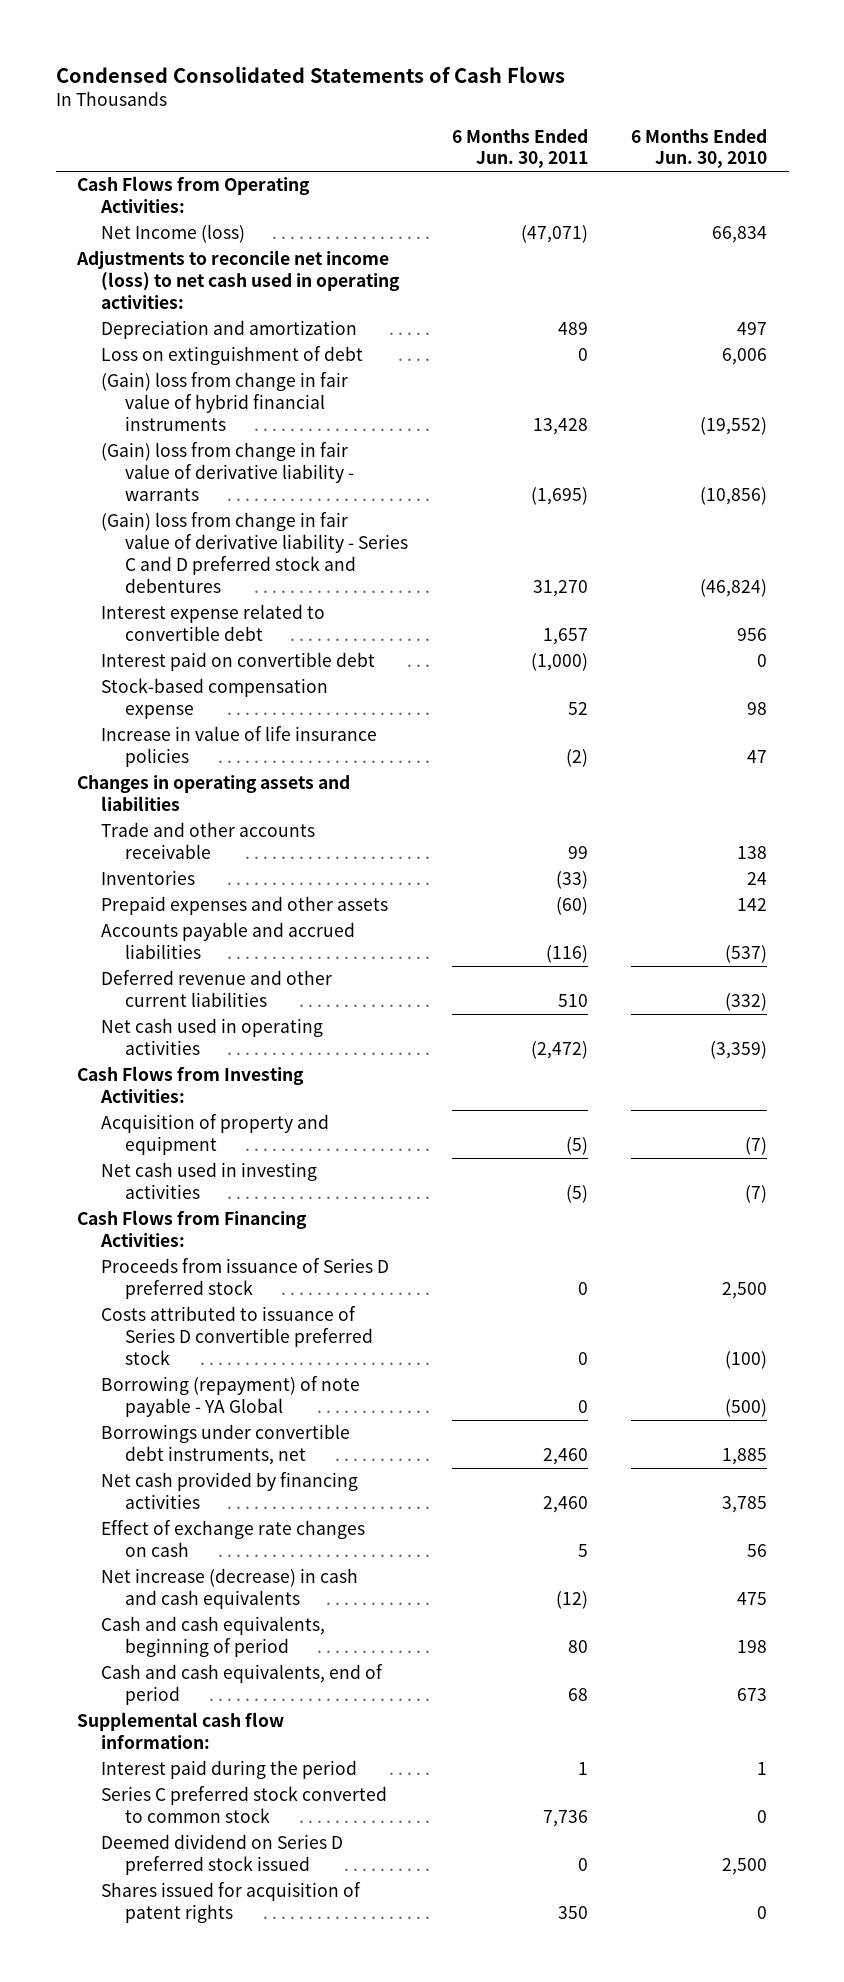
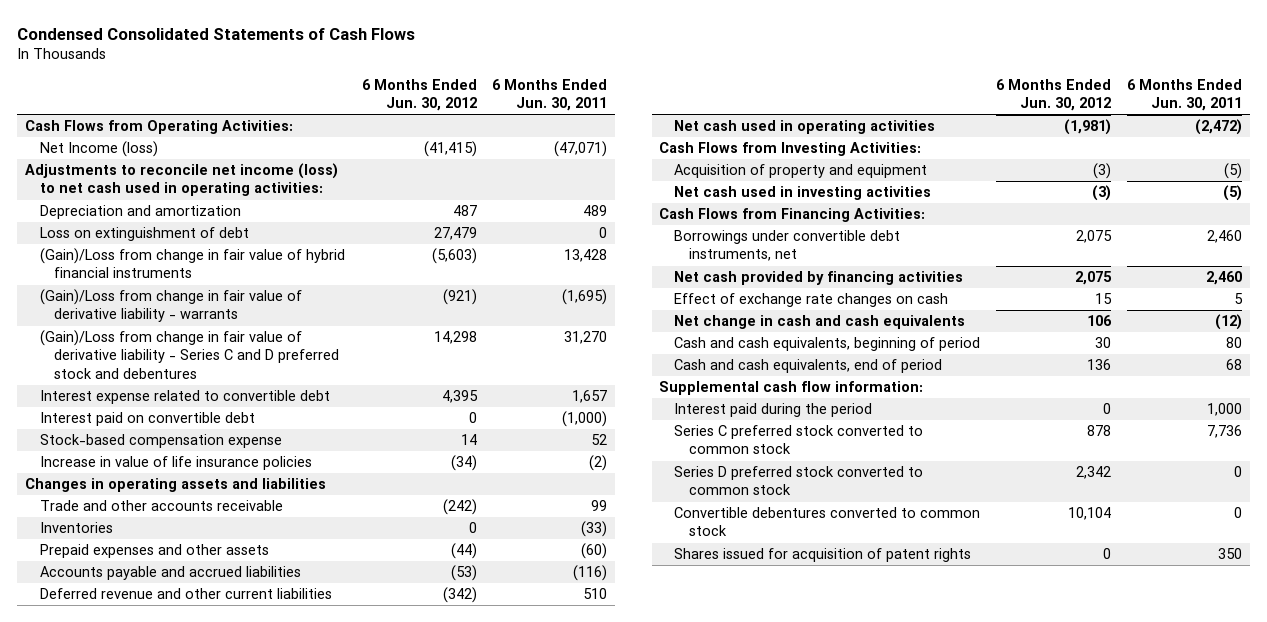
[631,128,768,169] 6 Months Ended Jun. 30, 2010 -> none
none -> [361,79,477,112] 6 Months Ended Jun. 30, 2012
[101,372,349,432] (Gain) loss from change in fair value of hybrid financial instruments -> [39,248,345,279] (Gain)/Loss from change in fair value of hybrid financial instruments
[101,442,355,502] (Gain) loss from change in fair value of derivative liability - warrants -> [39,289,302,323] (Gain)/Loss from change in fair value of derivative liability - warrants
[101,512,409,593] (Gain) loss from change in fair value of derivative liability - Series C and D preferred stock and debentures -> [39,330,340,379] (Gain)/Loss from change in fair value of derivative liability - Series C and D preferred stock and debentures
[101,1258,390,1300] Proceeds from issuance of Series D preferred stock -> none
[101,1306,374,1366] Costs attributed to issuance of Series D convertible preferred stock -> none
[101,1376,361,1418] Borrowing (repayment) of note payable - YA Global -> none
[101,1568,359,1610] Net increase (decrease) in cash and cash equivalents -> [673,315,965,330] Net change in cash and cash equivalents
[577,1762,588,1776] 1 -> [1206,403,1242,417] 1,000
[101,1834,344,1876] Deemed dividend on Series D preferred stock issued -> none
none -> [673,466,923,496] Series D preferred stock converted to common stock
none -> [673,507,980,537] Convertible debentures converted to common stock

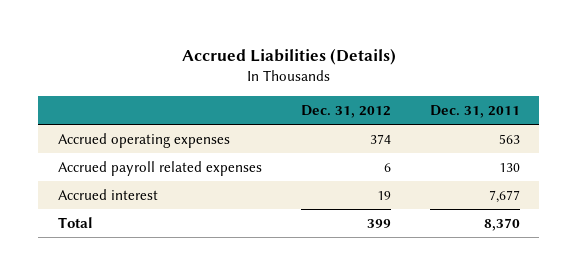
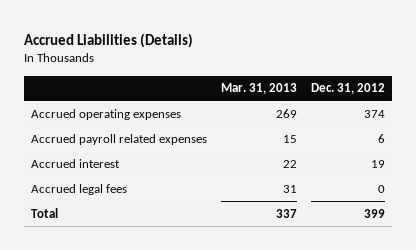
[429,105,520,119] Dec. 31, 2011 -> none
none -> [220,83,297,95] Mar. 31, 2013
none -> [31,183,128,195] Accrued legal fees

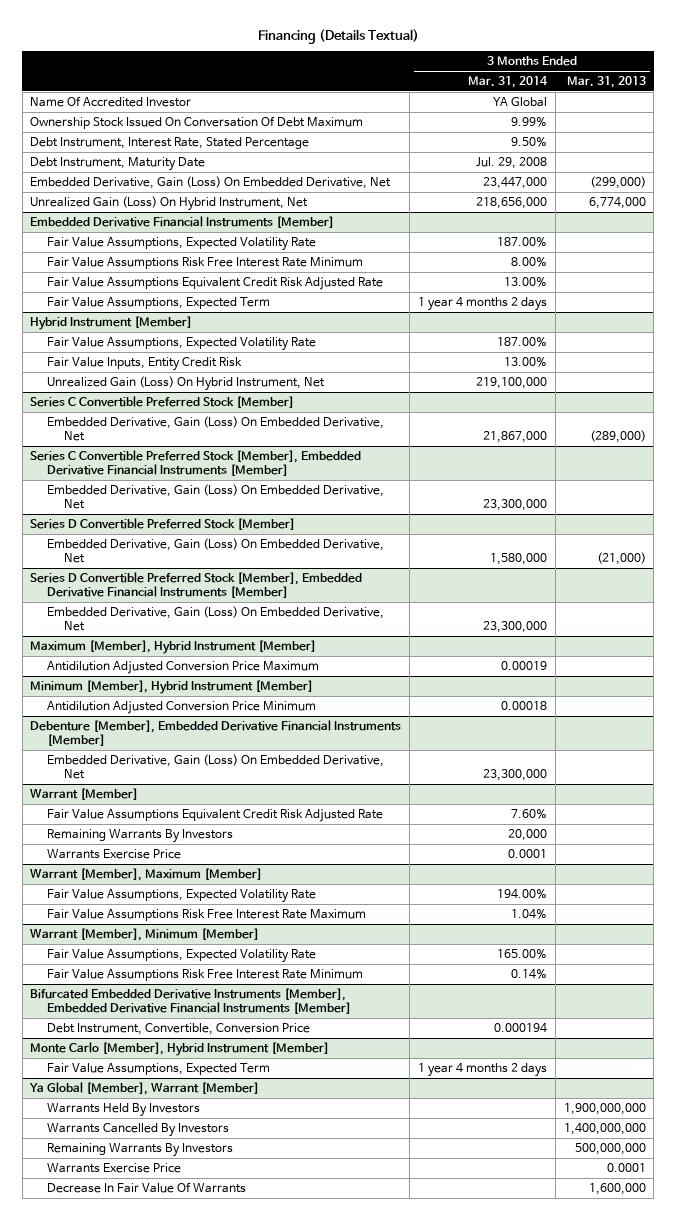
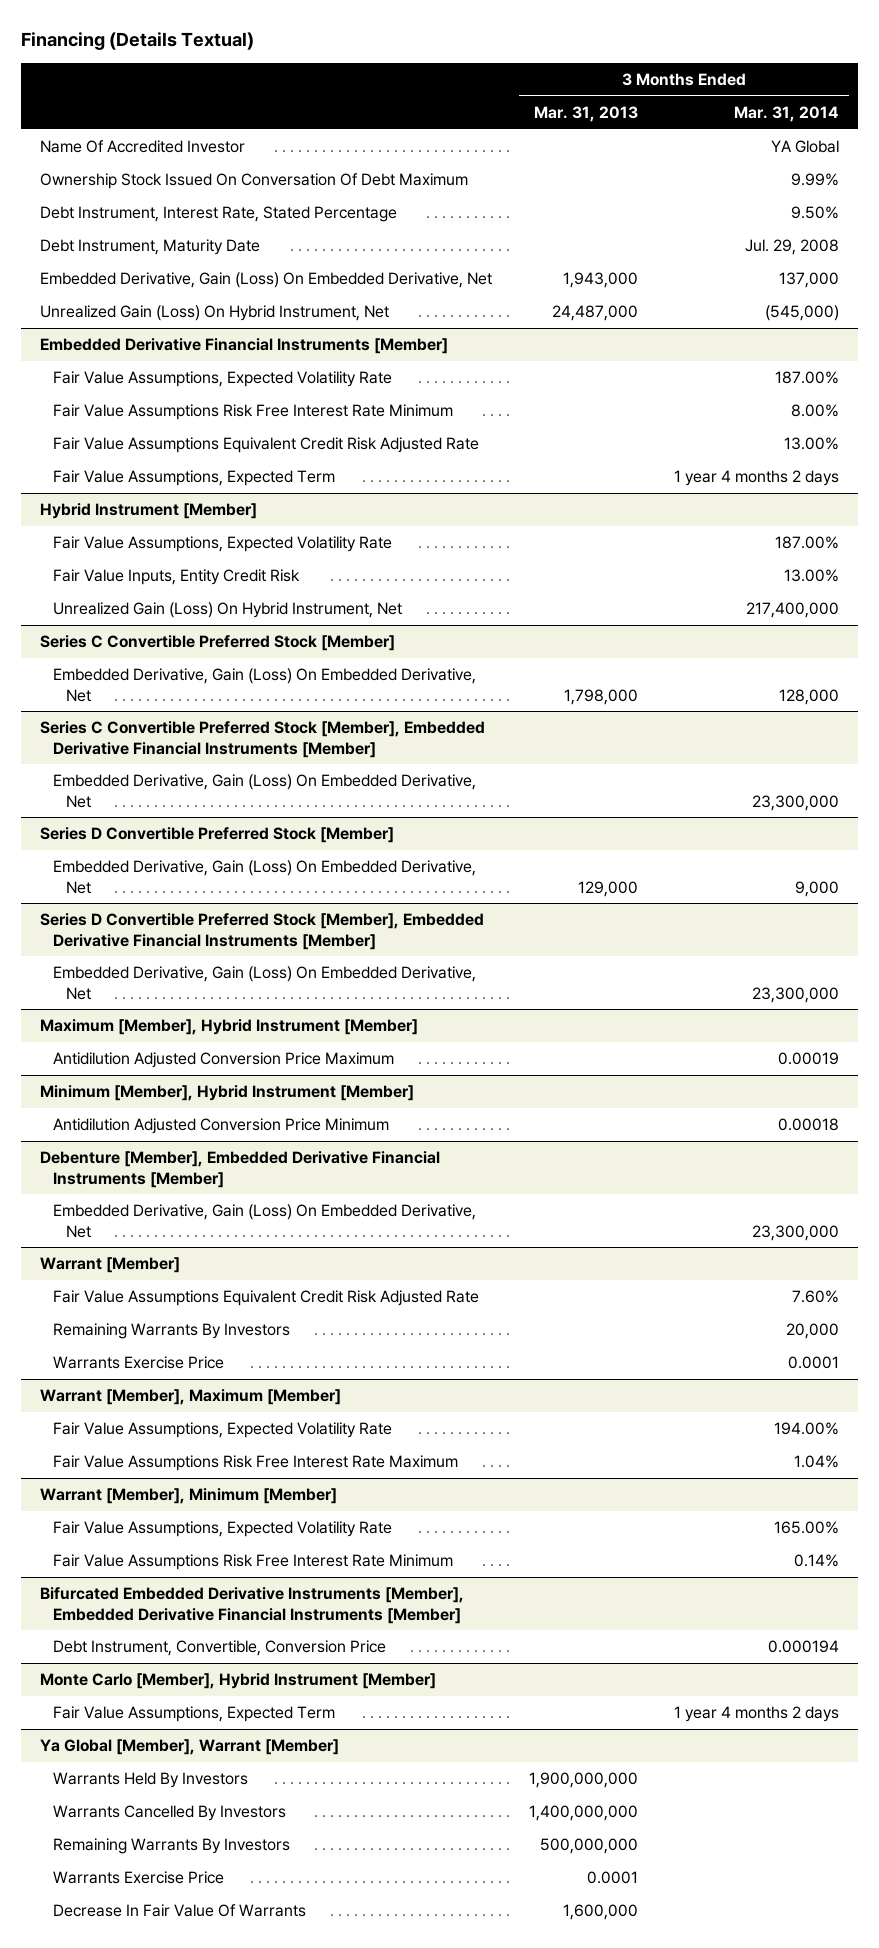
[482,176,547,189] 23,447,000 -> [779,272,840,289] 137,000
[589,175,646,189] (299,000) -> [562,272,638,289] 1,943,000
[475,196,547,209] 218,656,000 -> [765,305,840,322] (545,000)
[588,196,646,209] 6,774,000 -> [551,305,638,322] 24,487,000
[475,376,547,389] 219,100,000 -> [746,602,840,619] 217,400,000
[482,431,547,444] 21,867,000 -> [779,688,840,705] 128,000
[589,430,646,444] (289,000) -> [563,688,638,705] 1,798,000
[489,553,547,566] 1,580,000 -> [795,880,840,897] 9,000
[596,552,646,566] (21,000) -> [577,880,638,897] 129,000

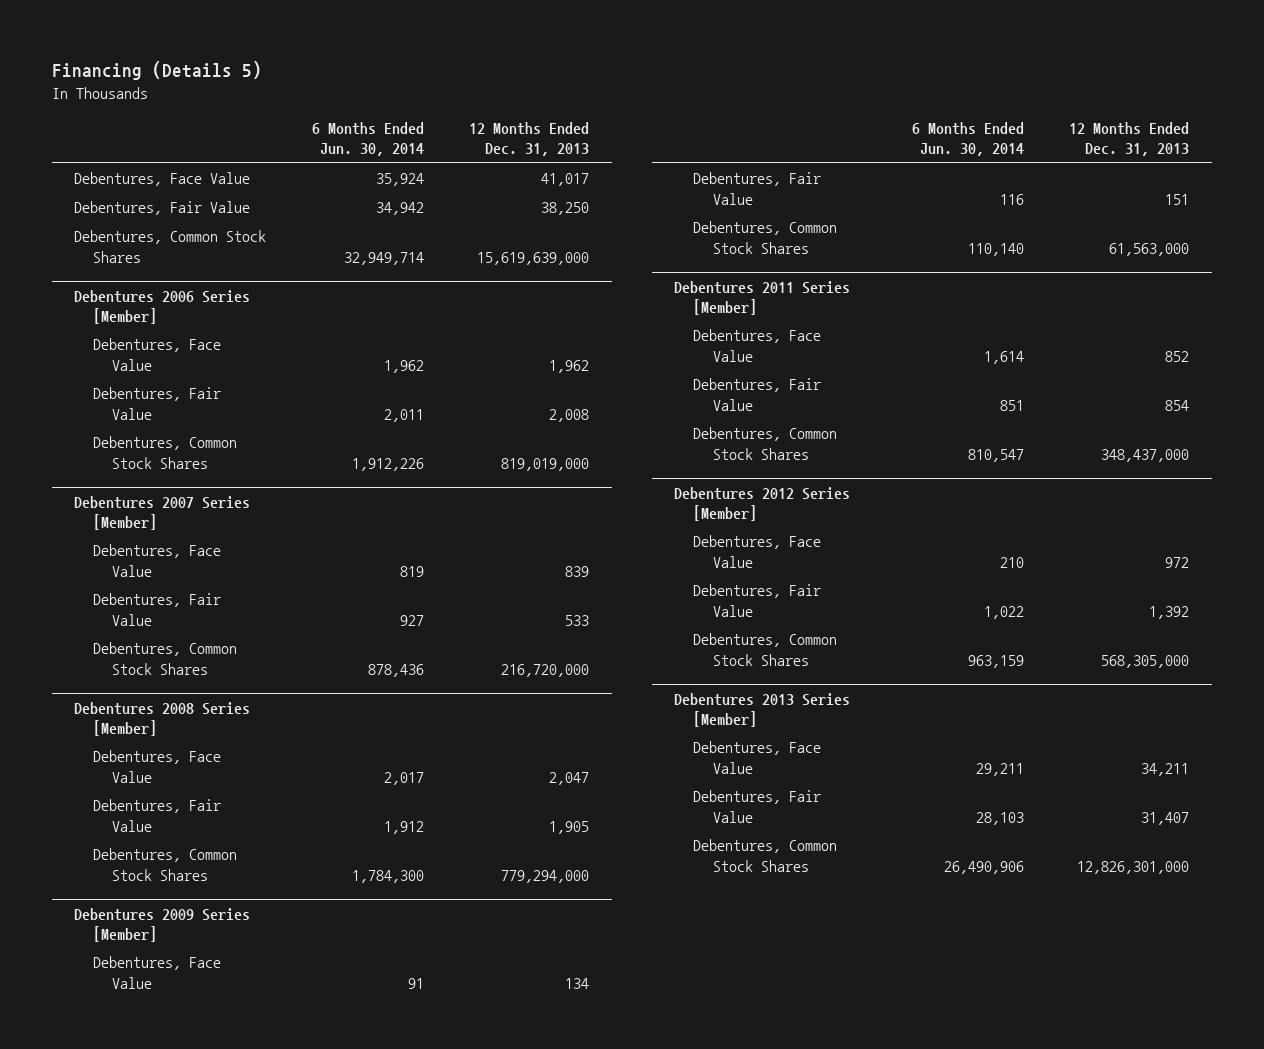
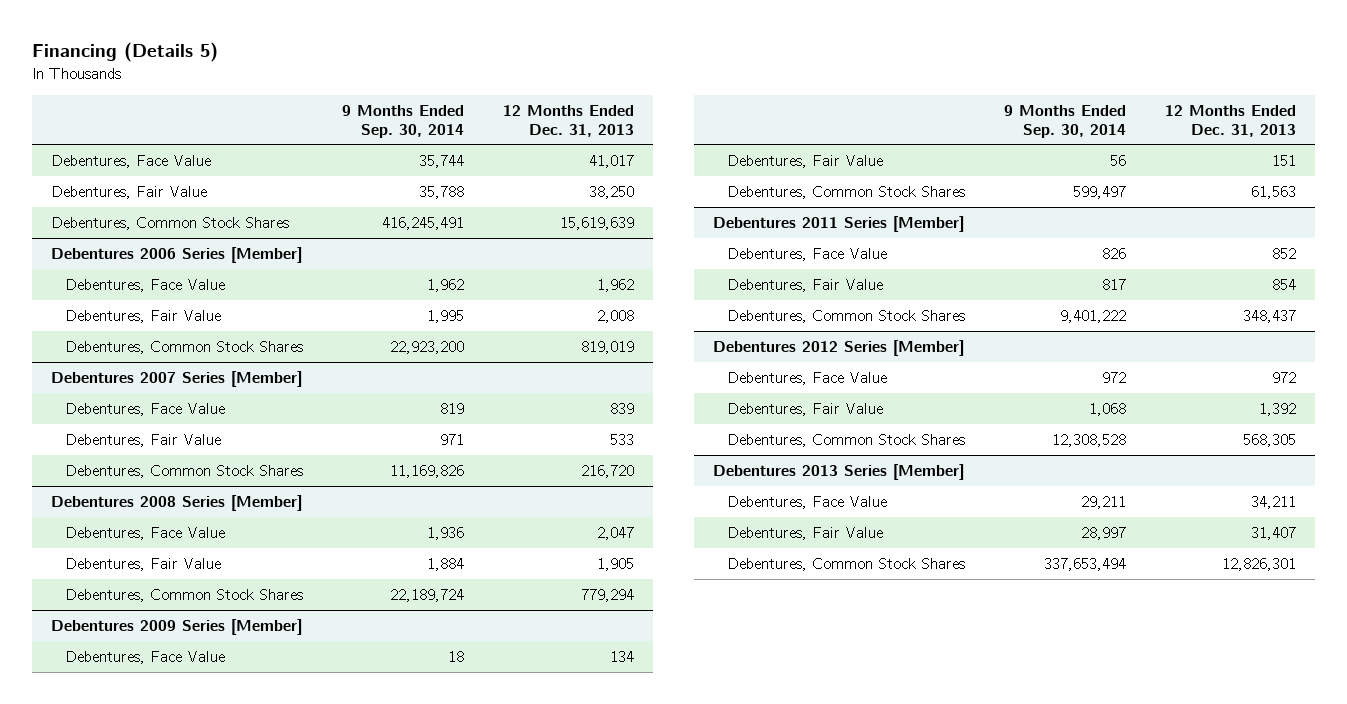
[311,122,424,157] 6 Months Ended Jun. 30, 2014 -> none
none -> [342,104,465,138] 9 Months Ended Sep. 30, 2014
[477,251,590,265] 15,619,639,000 -> [560,217,635,231] 15,619,639
[501,457,590,471] 819,019,000 -> [581,341,635,355] 819,019
[501,663,590,677] 216,720,000 -> [581,465,635,479] 216,720
[501,869,590,883] 779,294,000 -> [581,589,635,603] 779,294
[1109,242,1190,256] 61,563,000 -> [1250,186,1296,200] 61,563
[1101,448,1190,462] 348,437,000 -> [1242,310,1296,324] 348,437
[1101,654,1190,668] 568,305,000 -> [1242,434,1296,448] 568,305
[1077,860,1190,874] 12,826,301,000 -> [1221,558,1296,572] 12,826,301

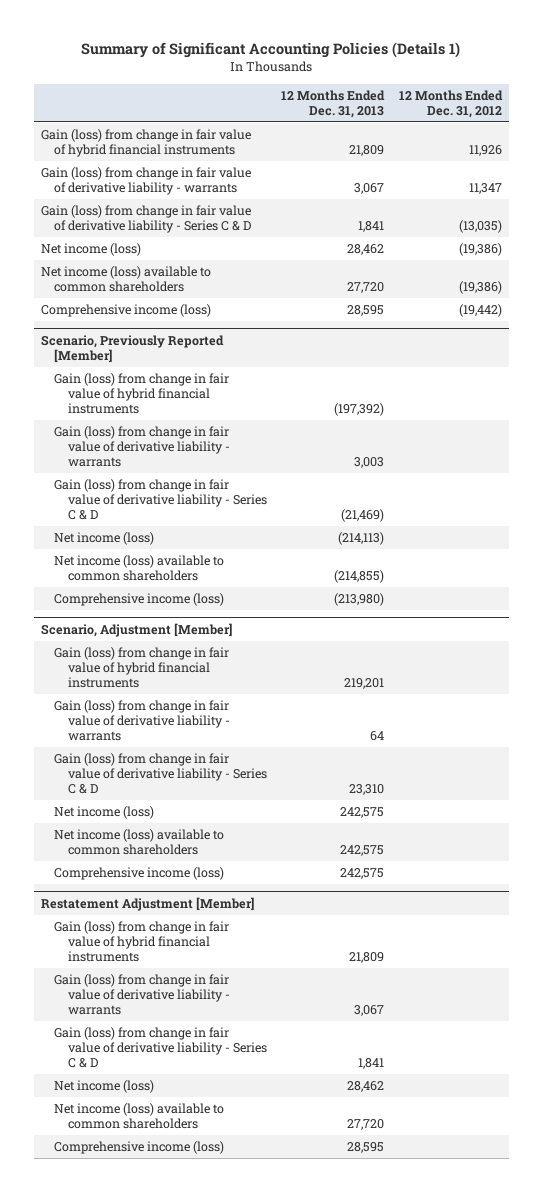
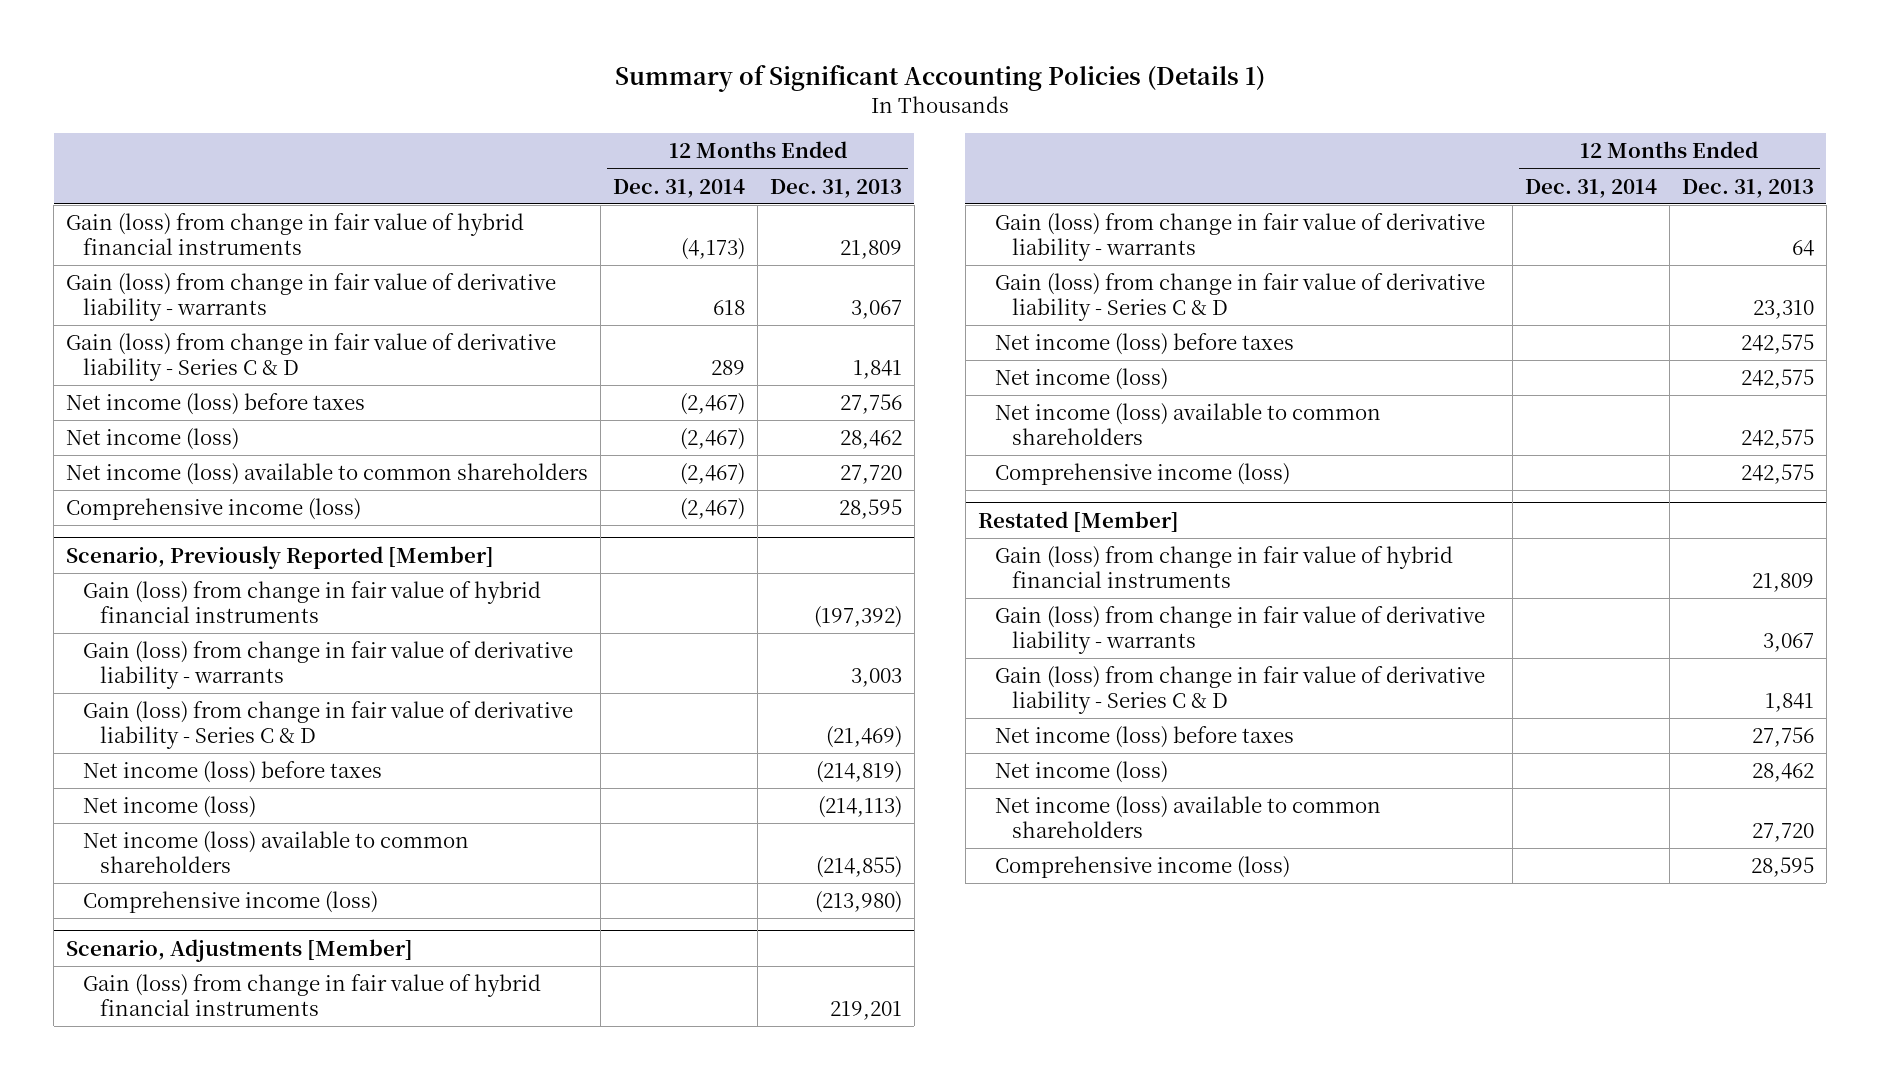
[398,89,503,118] 12 Months Ended Dec. 31, 2012 -> none
none -> [613,178,746,198] Dec. 31, 2014
none -> [66,393,366,416] Net income (loss) before taxes
none -> [83,761,383,784] Net income (loss) before taxes
[41,622,233,637] Scenario, Adjustment [Member] -> [66,938,414,962] Scenario, Adjustments [Member]
none -> [994,333,1294,356] Net income (loss) before taxes
[41,896,255,911] Restatement Adjustment [Member] -> none
none -> [977,510,1179,532] Restated [Member]
none -> [994,726,1294,749] Net income (loss) before taxes

